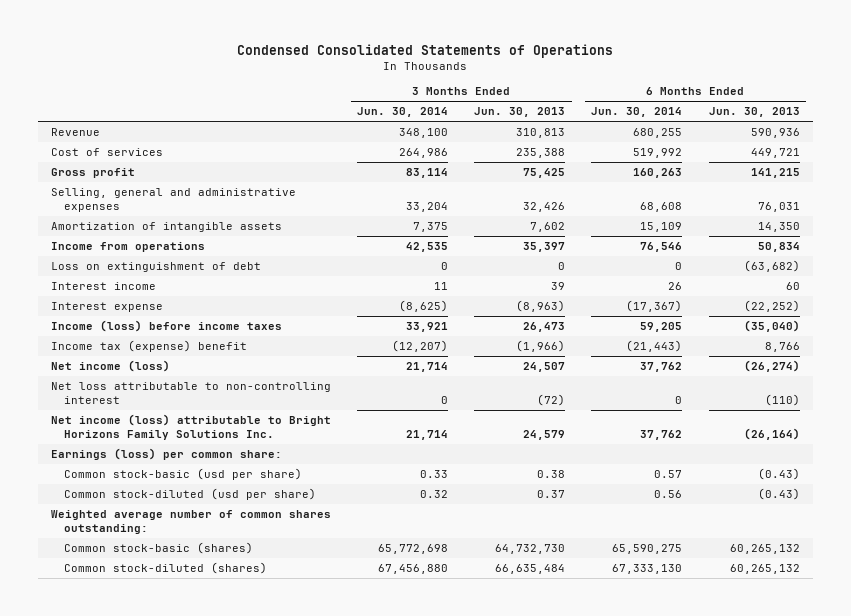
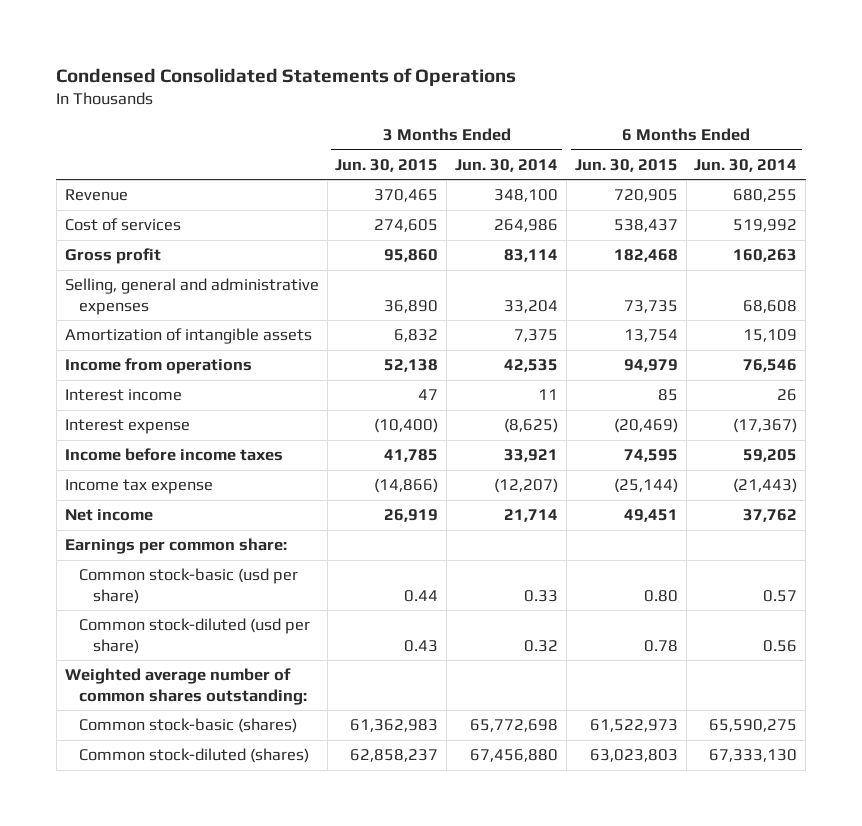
[474,107,566,118] Jun. 30, 2013 -> none
[708,107,800,118] Jun. 30, 2013 -> none
none -> [335,158,439,172] Jun. 30, 2015
none -> [574,158,678,172] Jun. 30, 2015
[51,262,262,273] Loss on extinguishment of debt -> none
[51,382,332,404] Net loss attributable to non-controlling interest -> none
[51,414,332,440] Net income (loss) attributable to Bright Horizons Family Solutions Inc. -> none
[51,320,283,333] Income (loss) before income taxes -> [64,448,283,462] Income before income taxes
[51,340,248,353] Income tax (expense) benefit -> [64,479,213,495] Income tax expense
[51,360,171,373] Net income (loss) -> [64,509,153,522] Net income
[51,448,283,461] Earnings (loss) per common share: -> [64,538,287,555] Earnings per common share:

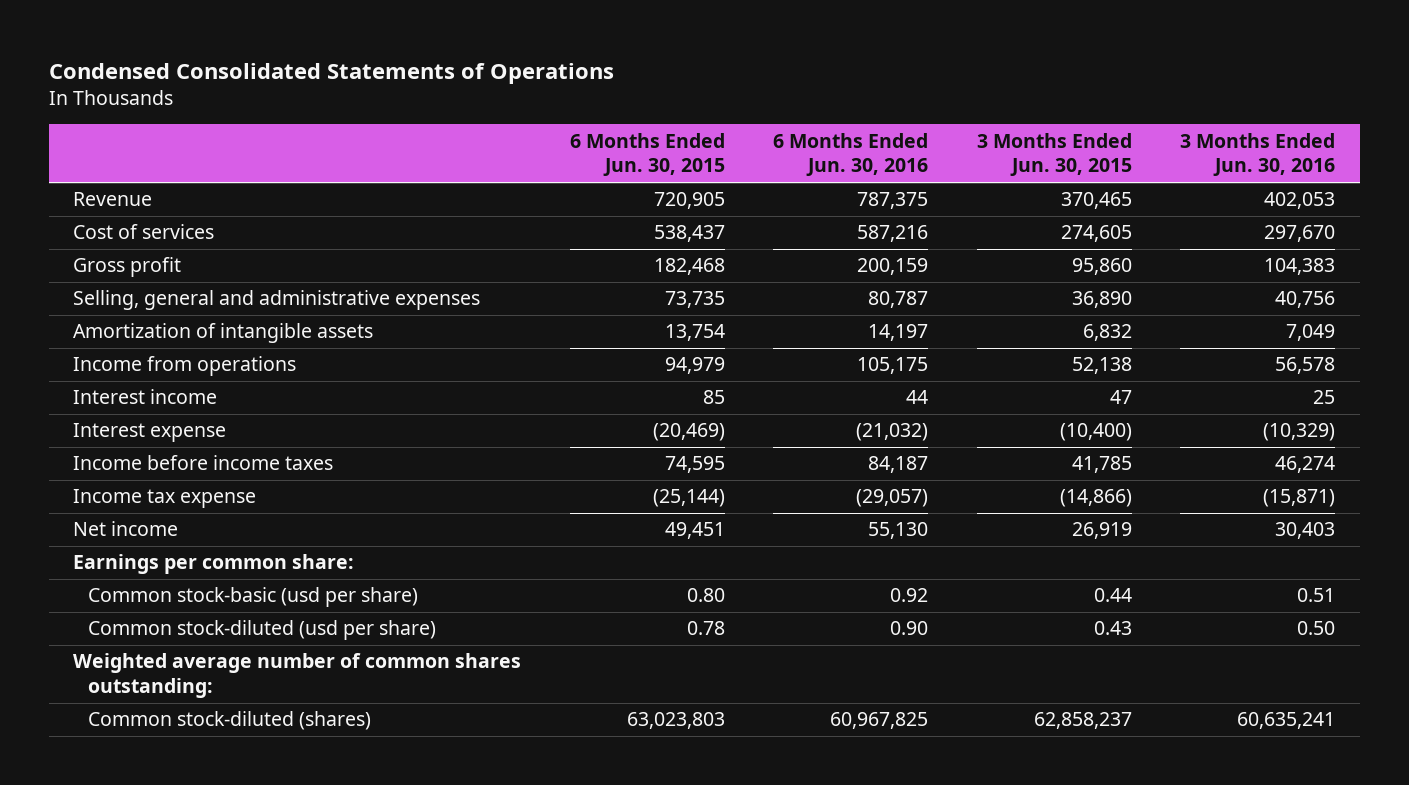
[455,158,559,172] Jun. 30, 2014 -> none
[694,158,798,172] Jun. 30, 2014 -> none
none -> [773,132,929,177] 6 Months Ended Jun. 30, 2016
none -> [1180,132,1336,177] 3 Months Ended Jun. 30, 2016
[78,718,297,734] Common stock-basic (shares) -> none

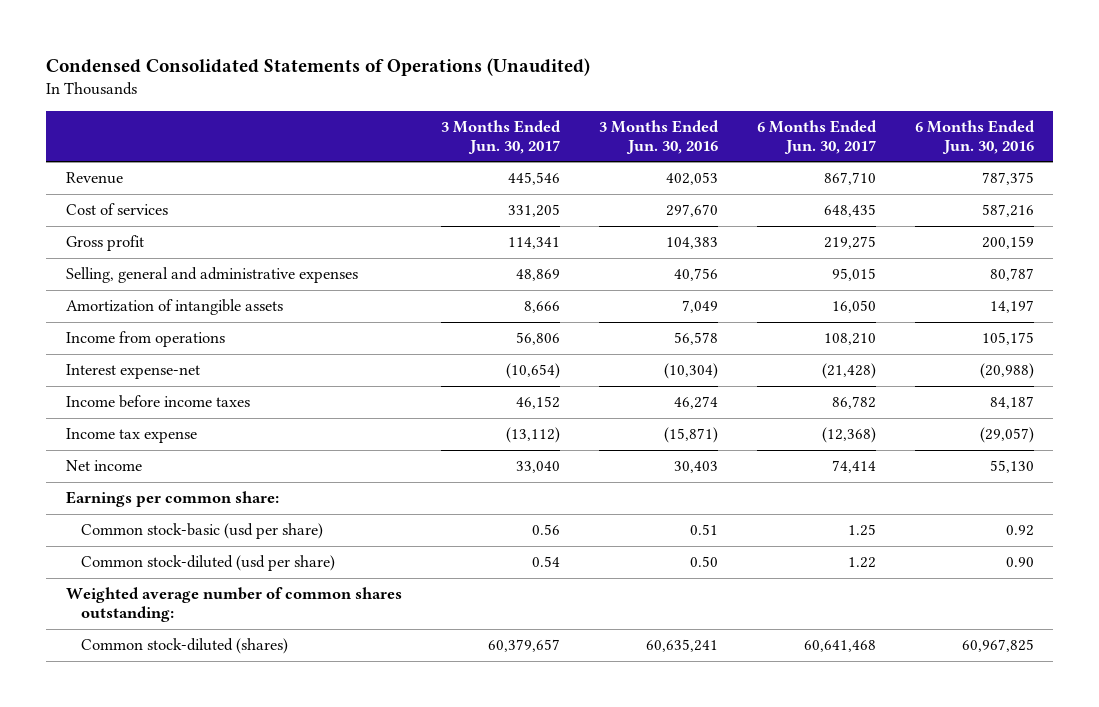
[48,62,614,84] Condensed Consolidated Statements of Operations -> [46,57,591,76] Condensed Consolidated Statements of Operations (Unaudited)
[569,132,725,177] 6 Months Ended Jun. 30, 2015 -> none
[976,132,1132,177] 3 Months Ended Jun. 30, 2015 -> none
none -> [440,119,561,154] 3 Months Ended Jun. 30, 2017
none -> [756,119,877,154] 6 Months Ended Jun. 30, 2017
[73,389,218,405] Interest income -> none
[73,423,227,443] Interest expense -> [65,364,200,380] Interest expense-net
[856,423,929,442] (21,032) -> [979,363,1034,380] (20,988)
[1263,423,1336,442] (10,329) -> [663,363,718,380] (10,304)

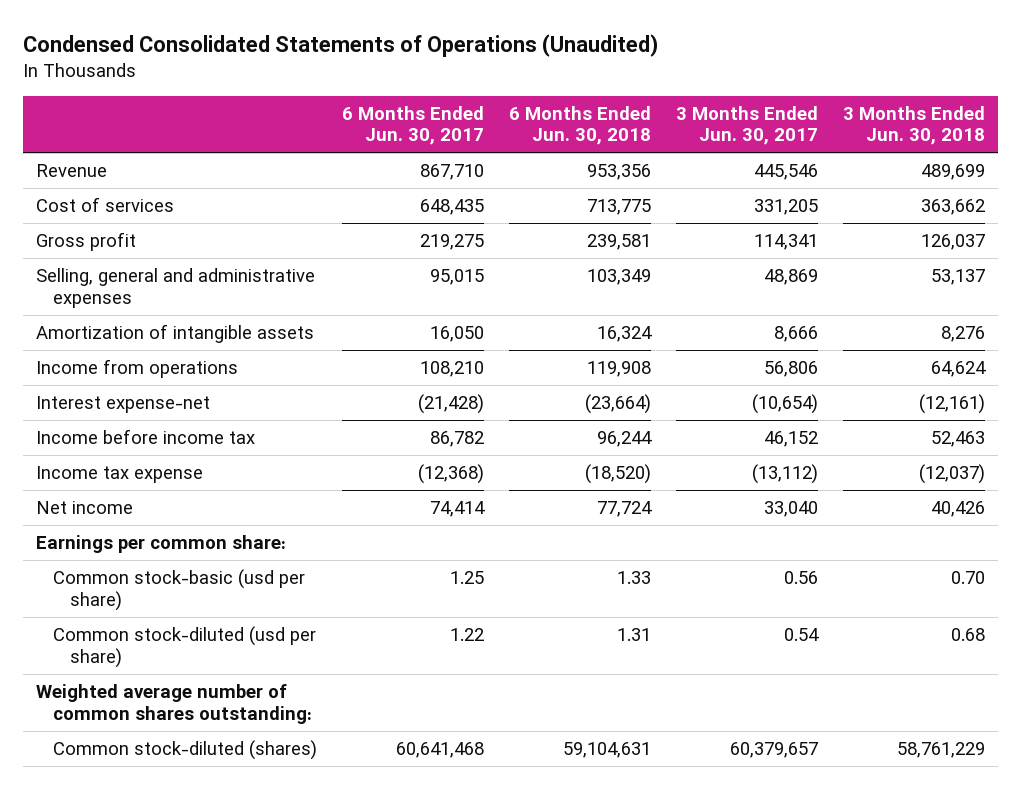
[598,119,719,154] 3 Months Ended Jun. 30, 2016 -> none
[914,119,1035,154] 6 Months Ended Jun. 30, 2016 -> none
none -> [508,105,651,146] 6 Months Ended Jun. 30, 2018
none -> [843,105,986,146] 3 Months Ended Jun. 30, 2018
[65,395,250,409] Income before income taxes -> [35,429,255,445] Income before income tax

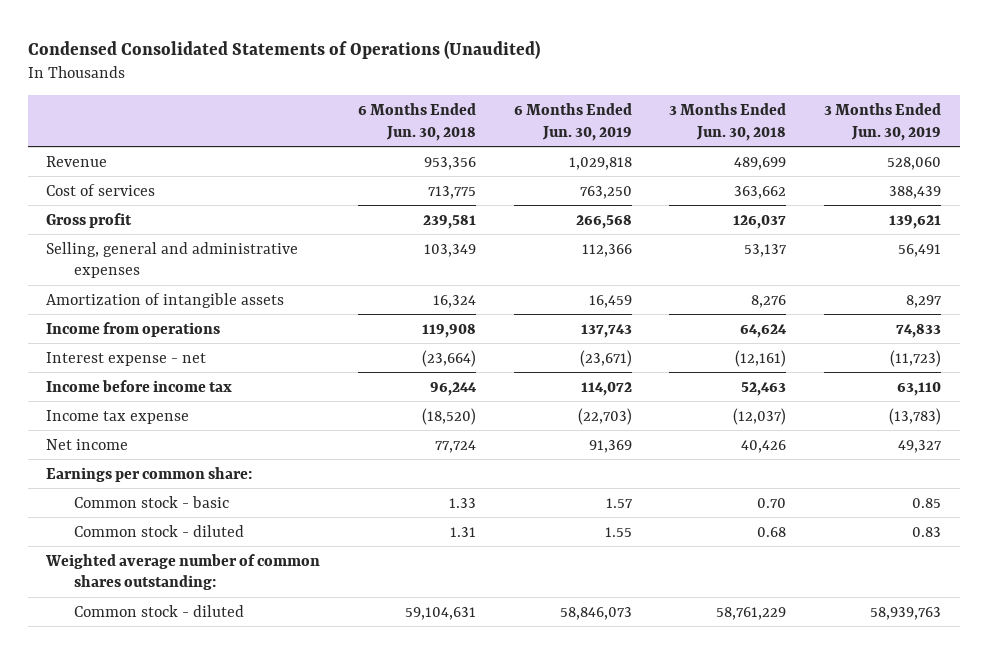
[341,105,484,146] 6 Months Ended Jun. 30, 2017 -> none
[676,105,819,146] 3 Months Ended Jun. 30, 2017 -> none
none -> [513,102,632,141] 6 Months Ended Jun. 30, 2019
none -> [824,102,942,141] 3 Months Ended Jun. 30, 2019
[35,396,210,414] Interest expense-net -> [46,351,207,366] Interest expense - net
[52,569,305,611] Common stock-basic (usd per share) -> [73,495,229,508] Common stock - basic
[52,626,316,668] Common stock-diluted (usd per share) -> [73,524,244,537] Common stock - diluted
[52,740,317,761] Common stock-diluted (shares) -> [73,604,244,617] Common stock - diluted

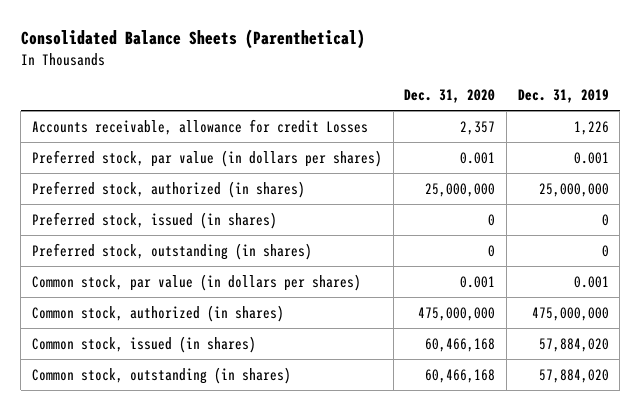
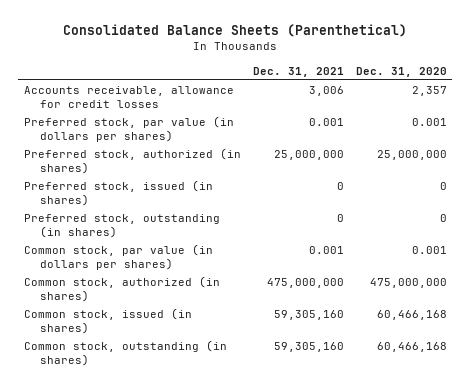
[517,89,609,104] Dec. 31, 2019 -> none
none -> [252,66,344,77] Dec. 31, 2021
[32,118,369,135] Accounts receivable, allowance for credit Losses -> [24,86,235,108] Accounts receivable, allowance for credit losses

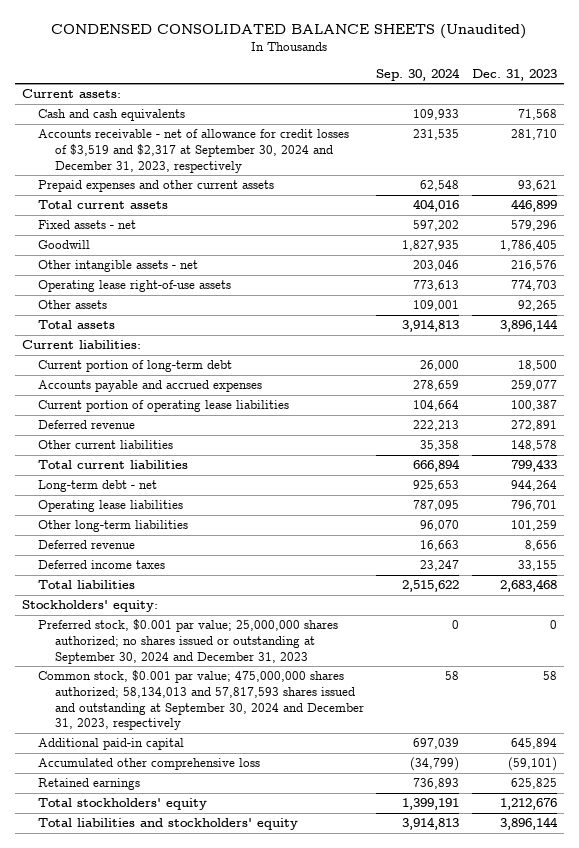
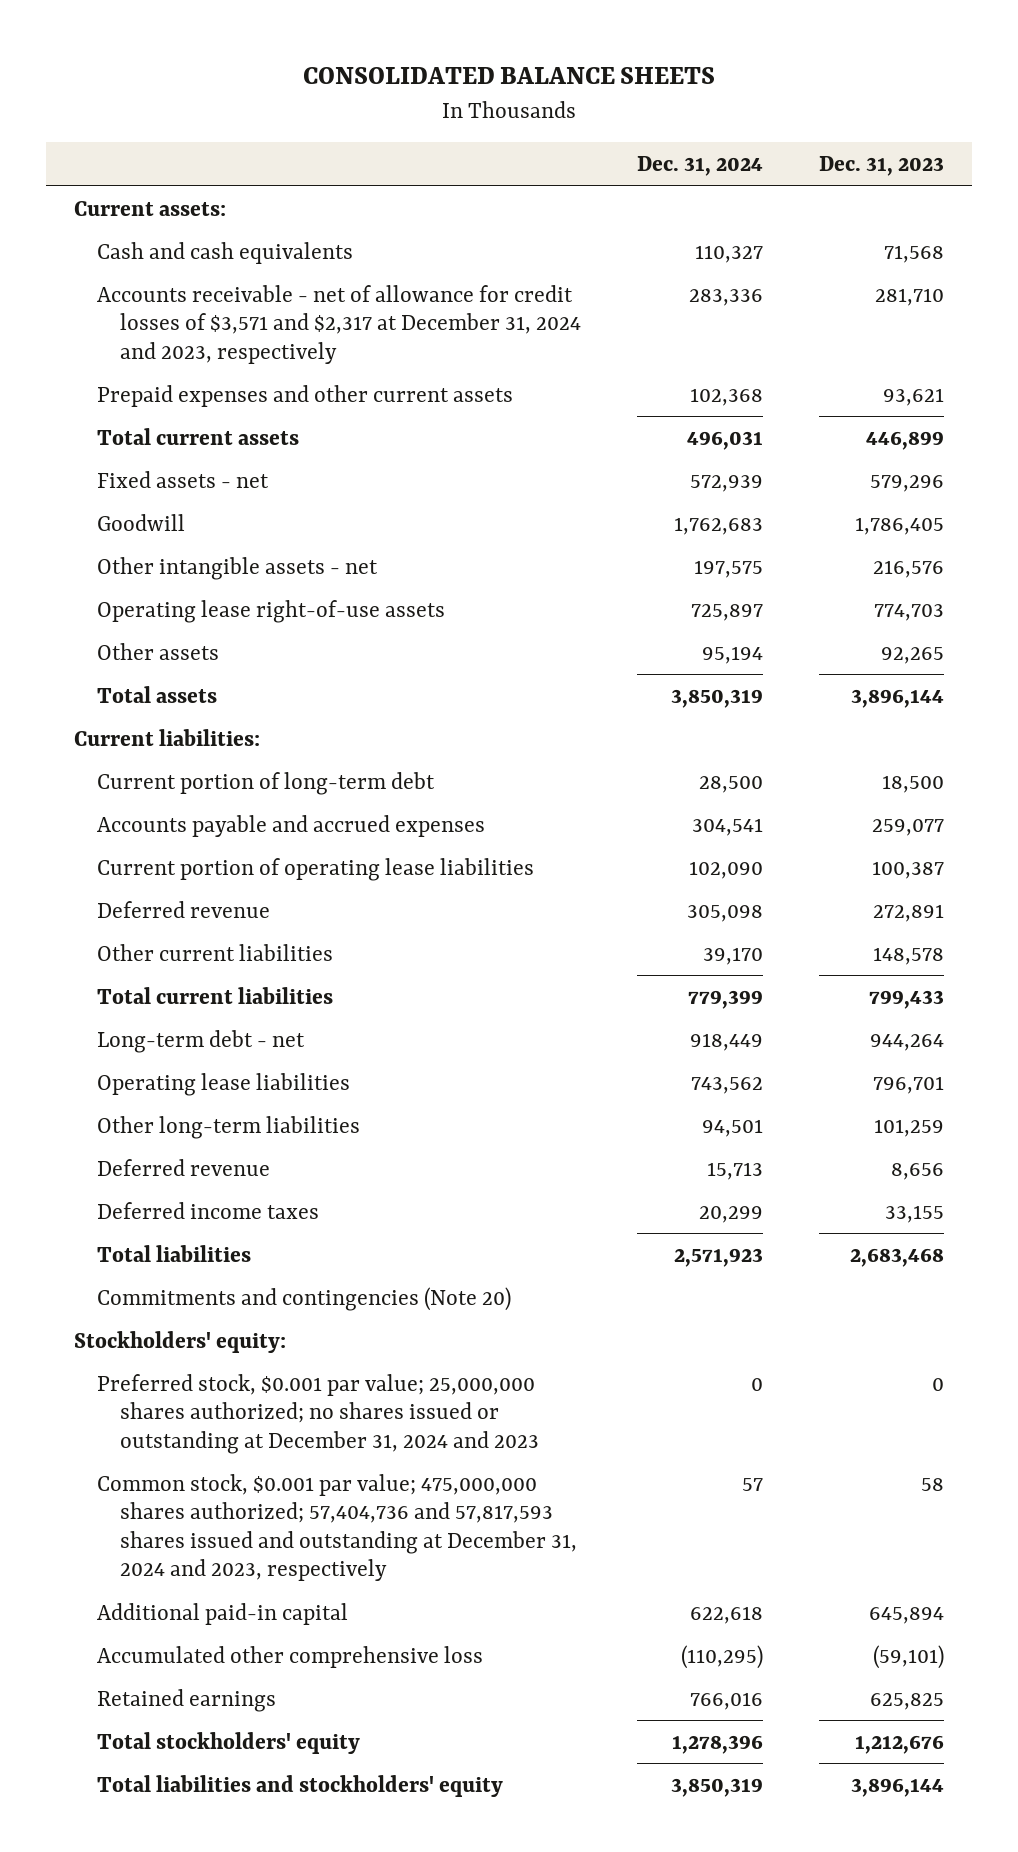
[51,24,527,40] CONDENSED CONSOLIDATED BALANCE SHEETS (Unaudited) -> [303,67,716,85] CONSOLIDATED BALANCE SHEETS
[376,67,461,81] Sep. 30, 2024 -> none
none -> [637,155,764,176] Dec. 31, 2024
[38,129,350,173] Accounts receivable - net of allowance for credit losses of $3,519 and $2,317 at September 30, 2024 and December 31, 2023, respectively -> [97,284,582,364] Accounts receivable - net of allowance for credit losses of $3,571 and $2,317 at December 31, 2024 and 2023, respectively
none -> [97,1286,512,1311] Commitments and contingencies (Note 20)
[38,619,339,664] Preferred stock, $0.001 par value; 25,000,000 shares authorized; no shares issued or outstanding at September 30, 2024 and December 31, 2023 -> [97,1373,540,1454] Preferred stock, $0.001 par value; 25,000,000 shares authorized; no shares issued or outstanding at December 31, 2024 and 2023
[38,670,364,731] Common stock, $0.001 par value; 475,000,000 shares authorized; 58,134,013 and 57,817,593 shares issued and outstanding at September 30, 2024 and December 31, 2023, respectively -> [97,1473,578,1582] Common stock, $0.001 par value; 475,000,000 shares authorized; 57,404,736 and 57,817,593 shares issued and outstanding at December 31, 2024 and 2023, respectively

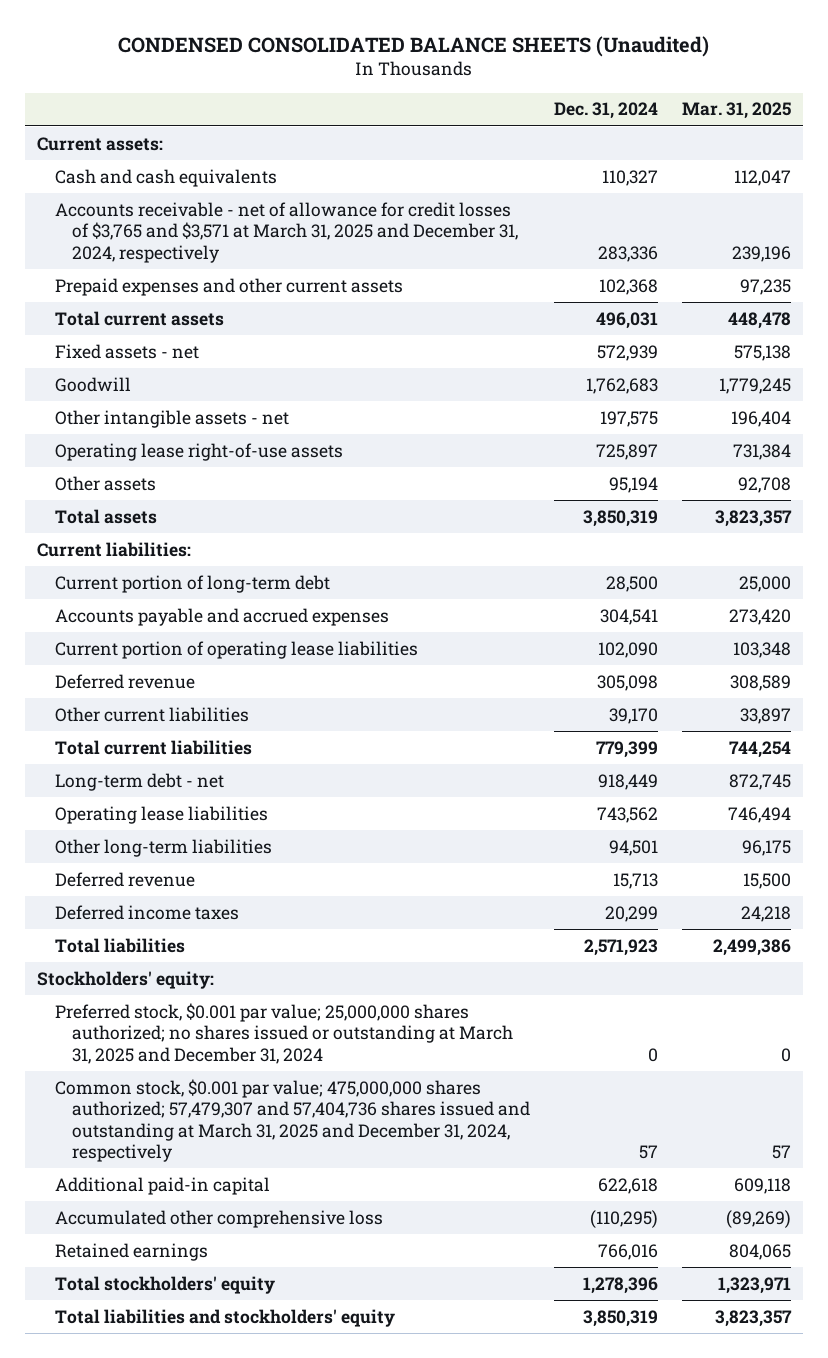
[303,67,716,85] CONSOLIDATED BALANCE SHEETS -> [117,35,709,57] CONDENSED CONSOLIDATED BALANCE SHEETS (Unaudited)
[819,155,945,176] Dec. 31, 2023 -> none
none -> [681,102,791,120] Mar. 31, 2025
[97,284,582,364] Accounts receivable - net of allowance for credit losses of $3,571 and $2,317 at December 31, 2024 and 2023, respectively -> [54,201,519,263] Accounts receivable - net of allowance for credit losses of $3,765 and $3,571 at March 31, 2025 and December 31, 2024, respectively
[97,1286,512,1311] Commitments and contingencies (Note 20) -> none
[97,1373,540,1454] Preferred stock, $0.001 par value; 25,000,000 shares authorized; no shares issued or outstanding at December 31, 2024 and 2023 -> [54,1002,514,1064] Preferred stock, $0.001 par value; 25,000,000 shares authorized; no shares issued or outstanding at March 31, 2025 and December 31, 2024
[97,1473,578,1582] Common stock, $0.001 par value; 475,000,000 shares authorized; 57,404,736 and 57,817,593 shares issued and outstanding at December 31, 2024 and 2023, respectively -> [54,1078,531,1162] Common stock, $0.001 par value; 475,000,000 shares authorized; 57,479,307 and 57,404,736 shares issued and outstanding at March 31, 2025 and December 31, 2024, respectively

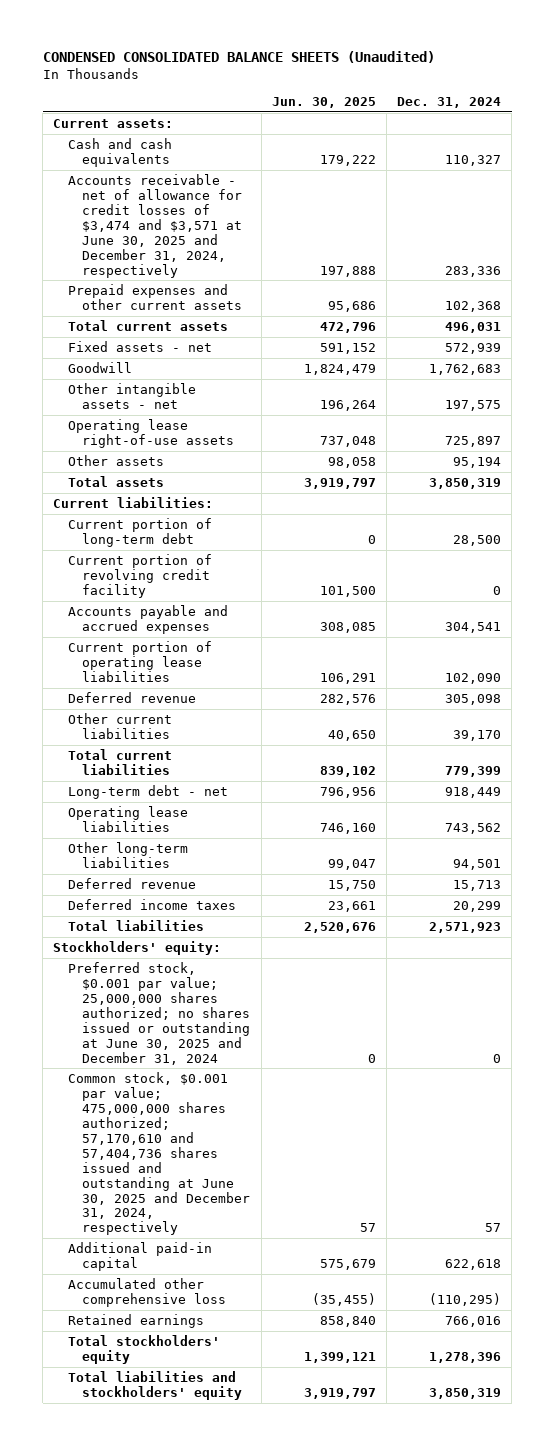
[681,102,791,120] Mar. 31, 2025 -> none
none -> [271,96,376,108] Jun. 30, 2025
[54,201,519,263] Accounts receivable - net of allowance for credit losses of $3,765 and $3,571 at March 31, 2025 and December 31, 2024, respectively -> [67,173,243,278] Accounts receivable - net of allowance for credit losses of $3,474 and $3,571 at June 30, 2025 and December 31, 2024, respectively
none -> [67,553,212,598] Current portion of revolving credit facility
[54,1002,514,1064] Preferred stock, $0.001 par value; 25,000,000 shares authorized; no shares issued or outstanding at March 31, 2025 and December 31, 2024 -> [67,961,251,1065] Preferred stock, $0.001 par value; 25,000,000 shares authorized; no shares issued or outstanding at June 30, 2025 and December 31, 2024
[54,1078,531,1162] Common stock, $0.001 par value; 475,000,000 shares authorized; 57,479,307 and 57,404,736 shares issued and outstanding at March 31, 2025 and December 31, 2024, respectively -> [67,1071,251,1236] Common stock, $0.001 par value; 475,000,000 shares authorized; 57,170,610 and 57,404,736 shares issued and outstanding at June 30, 2025 and December 31, 2024, respectively

